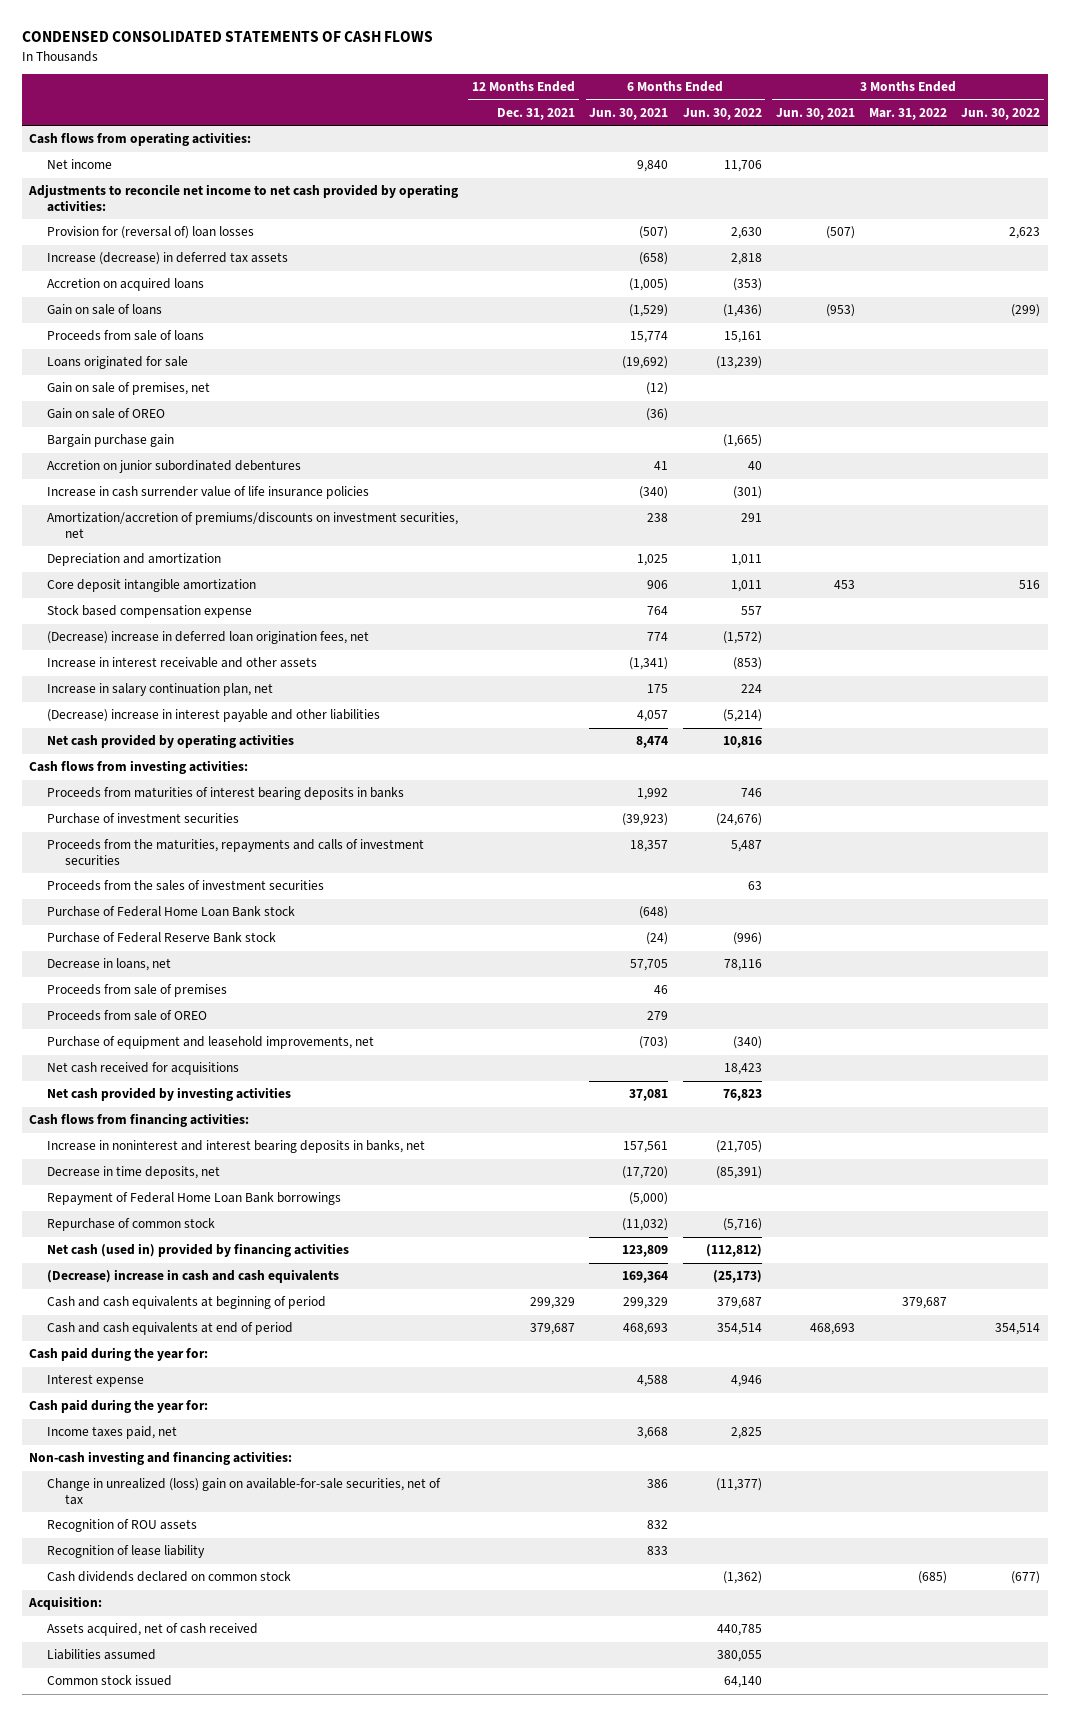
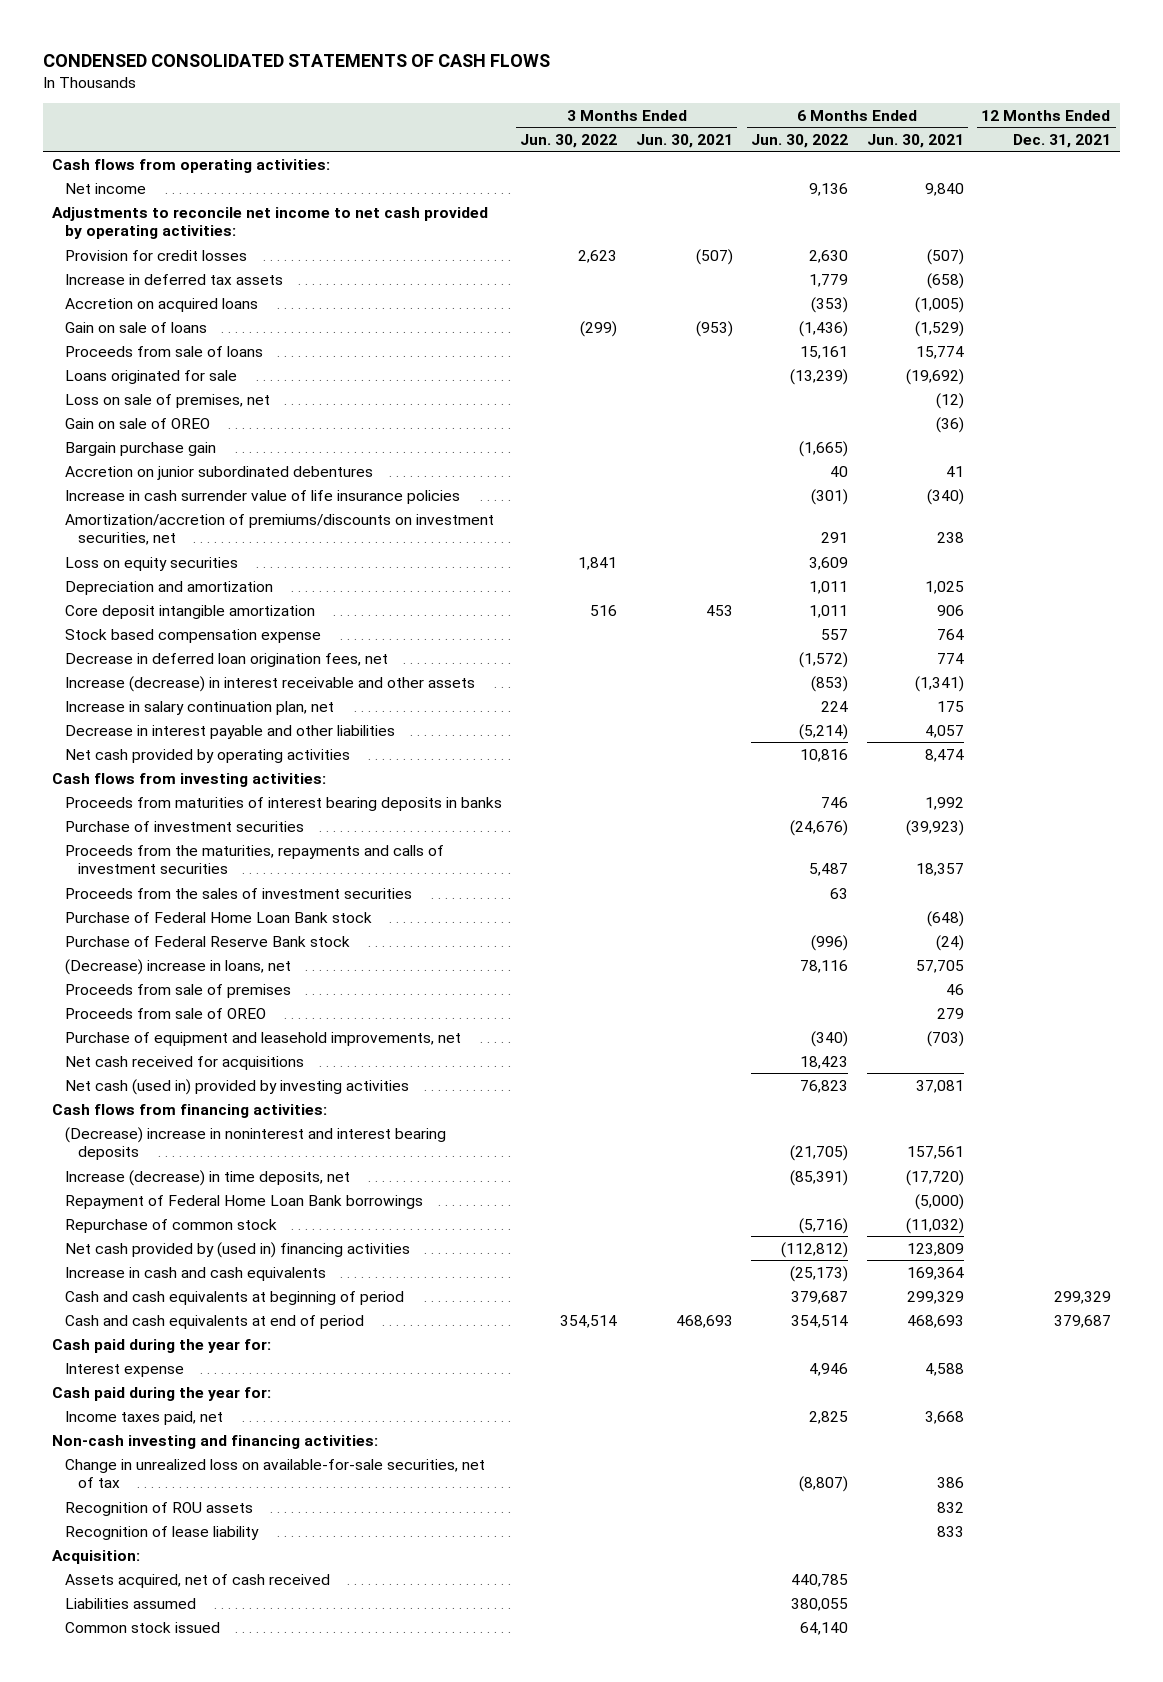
[869,107,948,120] Mar. 31, 2022 -> none
[723,160,762,173] 11,706 -> [809,182,849,196] 9,136
[46,226,254,240] Provision for (reversal of) loan losses -> [64,249,247,261] Provision for credit losses
[46,252,288,266] Increase (decrease) in deferred tax assets -> [64,273,283,285] Increase in deferred tax assets
[730,253,762,266] 2,818 -> [809,273,849,287] 1,779
[46,382,210,396] Gain on sale of premises, net -> [64,393,270,408] Loss on sale of premises, net
none -> [64,556,238,571] Loss on equity securities
[46,631,369,645] (Decrease) increase in deferred loan origination fees, net -> [64,652,388,667] Decrease in deferred loan origination fees, net
[46,657,317,669] Increase in interest receivable and other assets -> [64,675,475,692] Increase (decrease) in interest receivable and other assets
[46,709,380,723] (Decrease) increase in interest payable and other liabilities -> [64,724,395,739] Decrease in interest payable and other liabilities
[46,958,171,972] Decrease in loans, net -> [64,958,291,975] (Decrease) increase in loans, net
[46,1087,291,1102] Net cash provided by investing activities -> [64,1078,409,1095] Net cash (used in) provided by investing activities
[46,1140,425,1154] Increase in noninterest and interest bearing deposits in banks, net -> [64,1126,446,1161] (Decrease) increase in noninterest and interest bearing deposits
[46,1166,220,1180] Decrease in time deposits, net -> [64,1169,350,1186] Increase (decrease) in time deposits, net
[46,1243,349,1258] Net cash (used in) provided by financing activities -> [64,1241,410,1258] Net cash provided by (used in) financing activities
[46,1269,339,1284] (Decrease) increase in cash and cash equivalents -> [64,1266,326,1281] Increase in cash and cash equivalents
[46,1478,441,1505] Change in unrealized (loss) gain on available-for-sale securities, net of tax -> [64,1458,485,1489] Change in unrealized loss on available-for-sale securities, net of tax
[715,1478,762,1492] (11,377) -> [799,1476,849,1493] (8,807)
[46,1571,291,1583] Cash dividends declared on common stock -> none

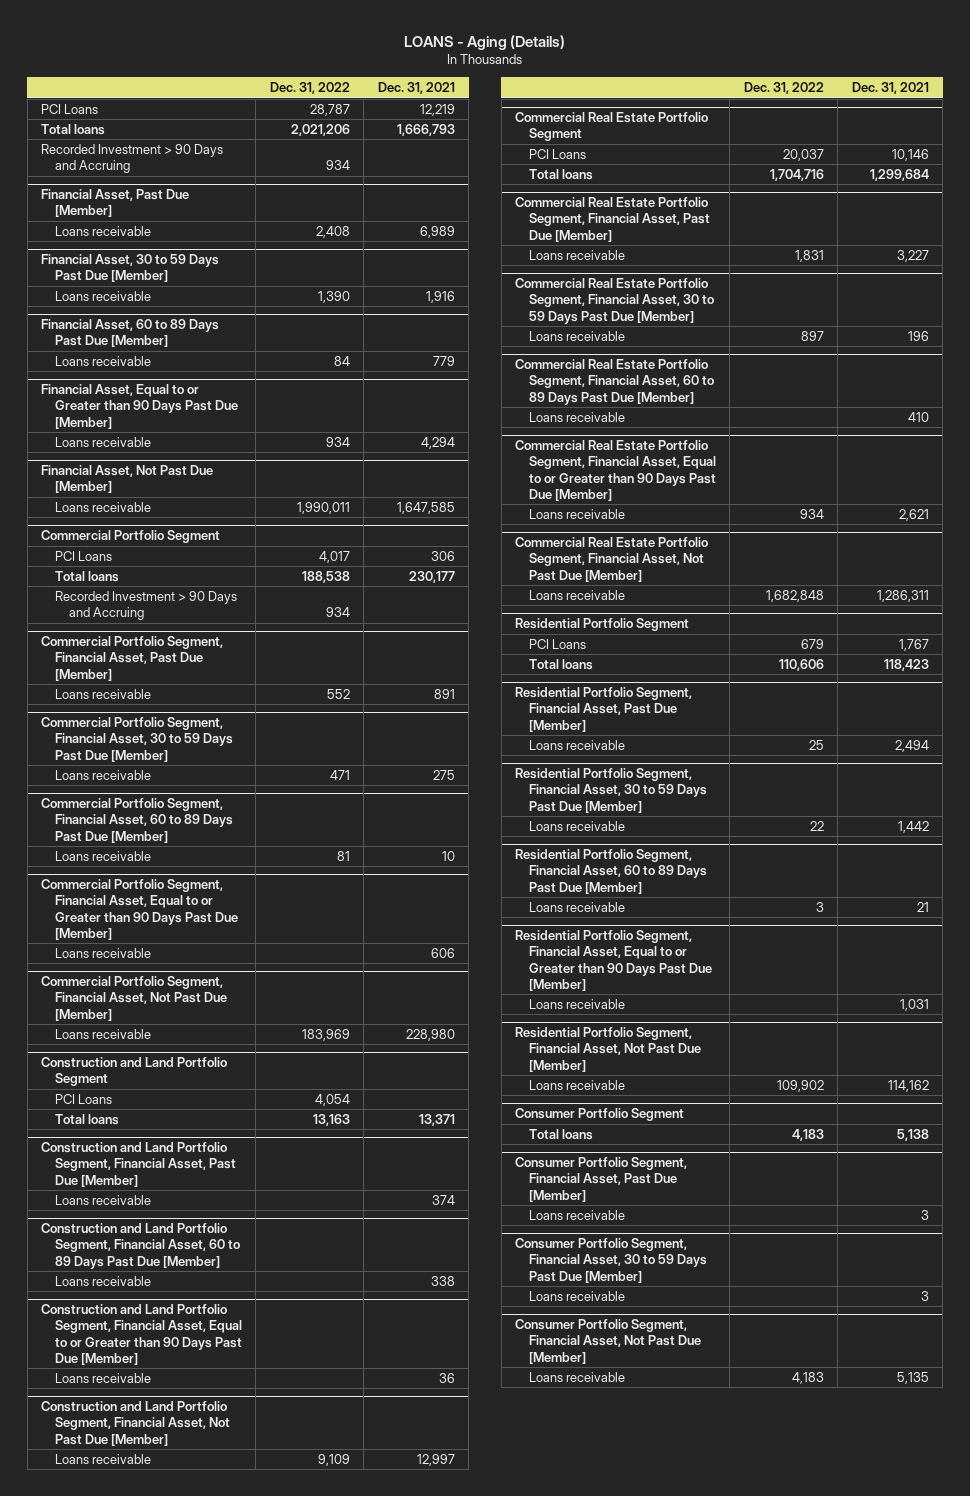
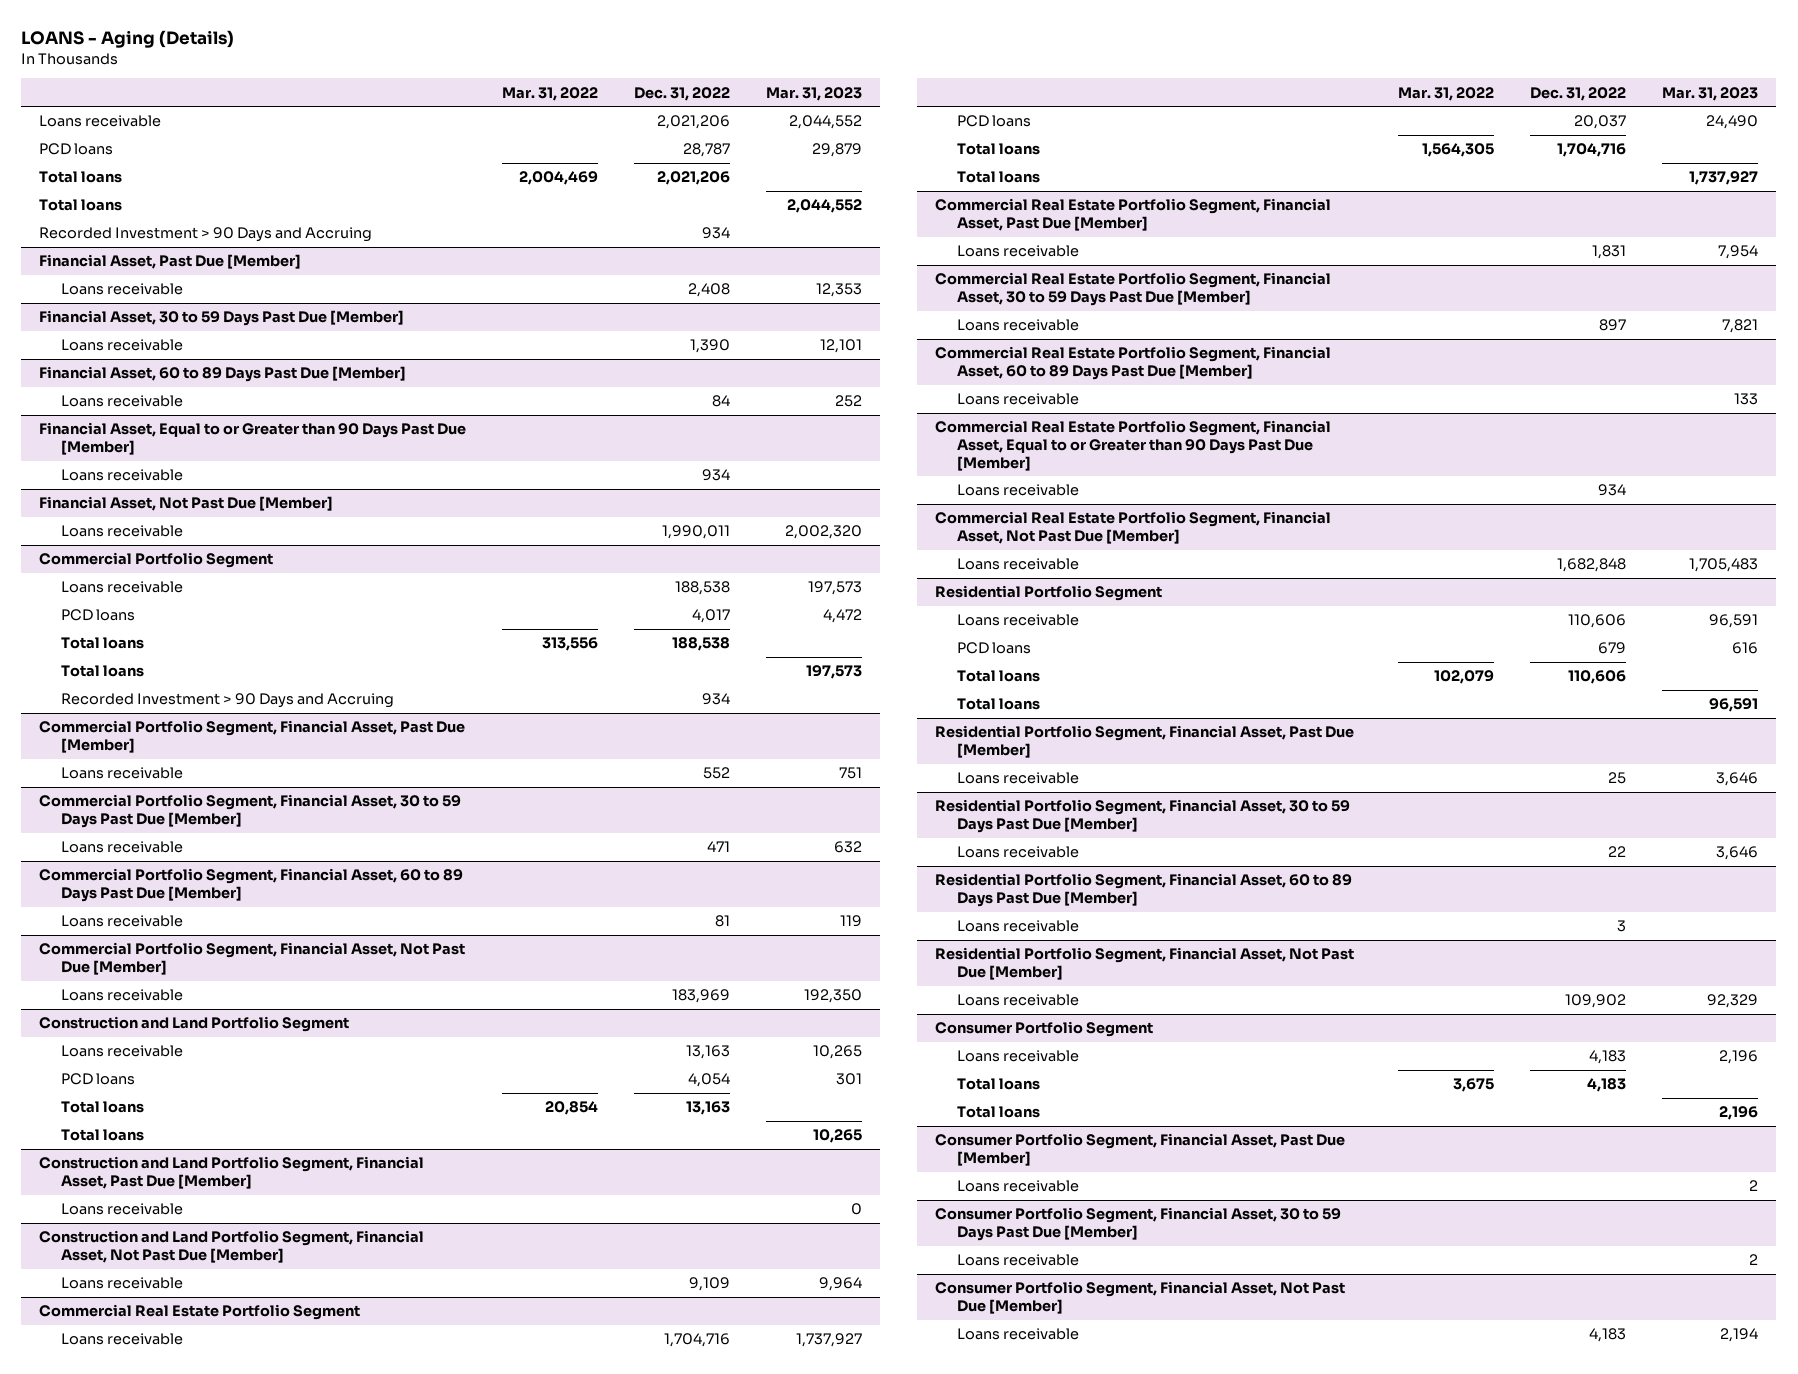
[377,82,455,95] Dec. 31, 2021 -> none
none -> [502,86,599,101] Mar. 31, 2022
none -> [766,86,863,101] Mar. 31, 2023
none -> [39,115,162,128] Loans receivable
[41,103,99,114] PCI Loans -> [39,143,114,156] PCD loans
none -> [39,199,123,212] Total loans
none -> [61,581,184,594] Loans receivable
[54,550,112,561] PCI Loans -> [61,609,136,622] PCD loans
none -> [61,665,145,678] Total loans
[41,879,238,940] Commercial Portfolio Segment, Financial Asset, Equal to or Greater than 90 Days Past Due [Member] -> none
[54,947,151,958] Loans receivable -> none
none -> [61,1045,184,1058] Loans receivable
[54,1093,112,1104] PCI Loans -> [61,1073,136,1086] PCD loans
none -> [61,1129,145,1142] Total loans
[41,1223,240,1269] Construction and Land Portfolio Segment, Financial Asset, 60 to 89 Days Past Due [Member] -> none
[54,1275,151,1286] Loans receivable -> none
[41,1304,242,1365] Construction and Land Portfolio Segment, Financial Asset, Equal to or Greater than 90 Days Past Due [Member] -> none
[54,1372,151,1383] Loans receivable -> none
none -> [61,1333,184,1346] Loans receivable
[528,148,586,159] PCI Loans -> [957,115,1032,128] PCD loans
none -> [957,171,1041,184] Total loans
none -> [957,614,1080,627] Loans receivable
[528,638,586,649] PCI Loans -> [957,642,1032,655] PCD loans
none -> [957,698,1041,711] Total loans
[515,930,712,991] Residential Portfolio Segment, Financial Asset, Equal to or Greater than 90 Days Past Due [Member] -> none
[528,998,625,1009] Loans receivable -> none
none -> [957,1050,1080,1063] Loans receivable
none -> [957,1106,1041,1119] Total loans

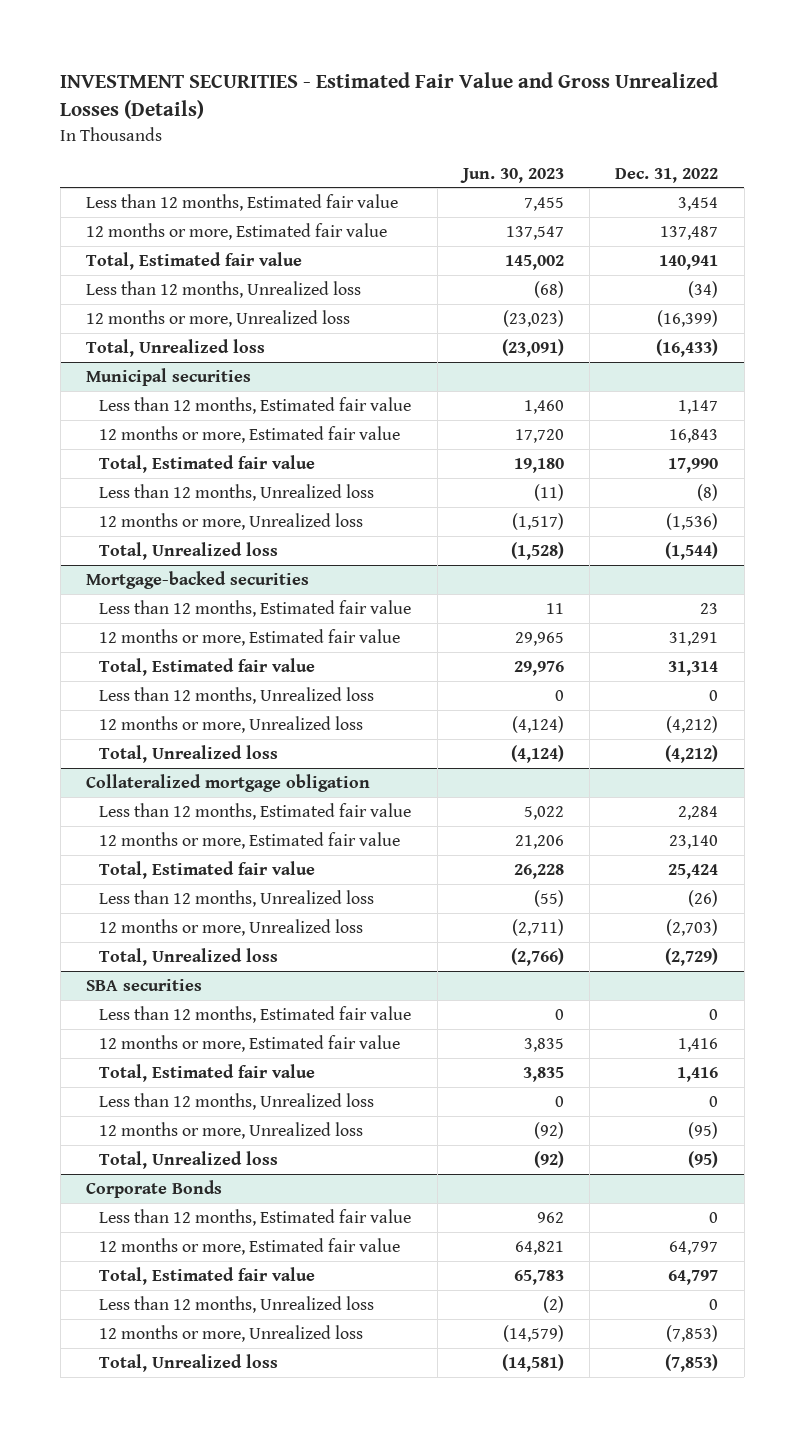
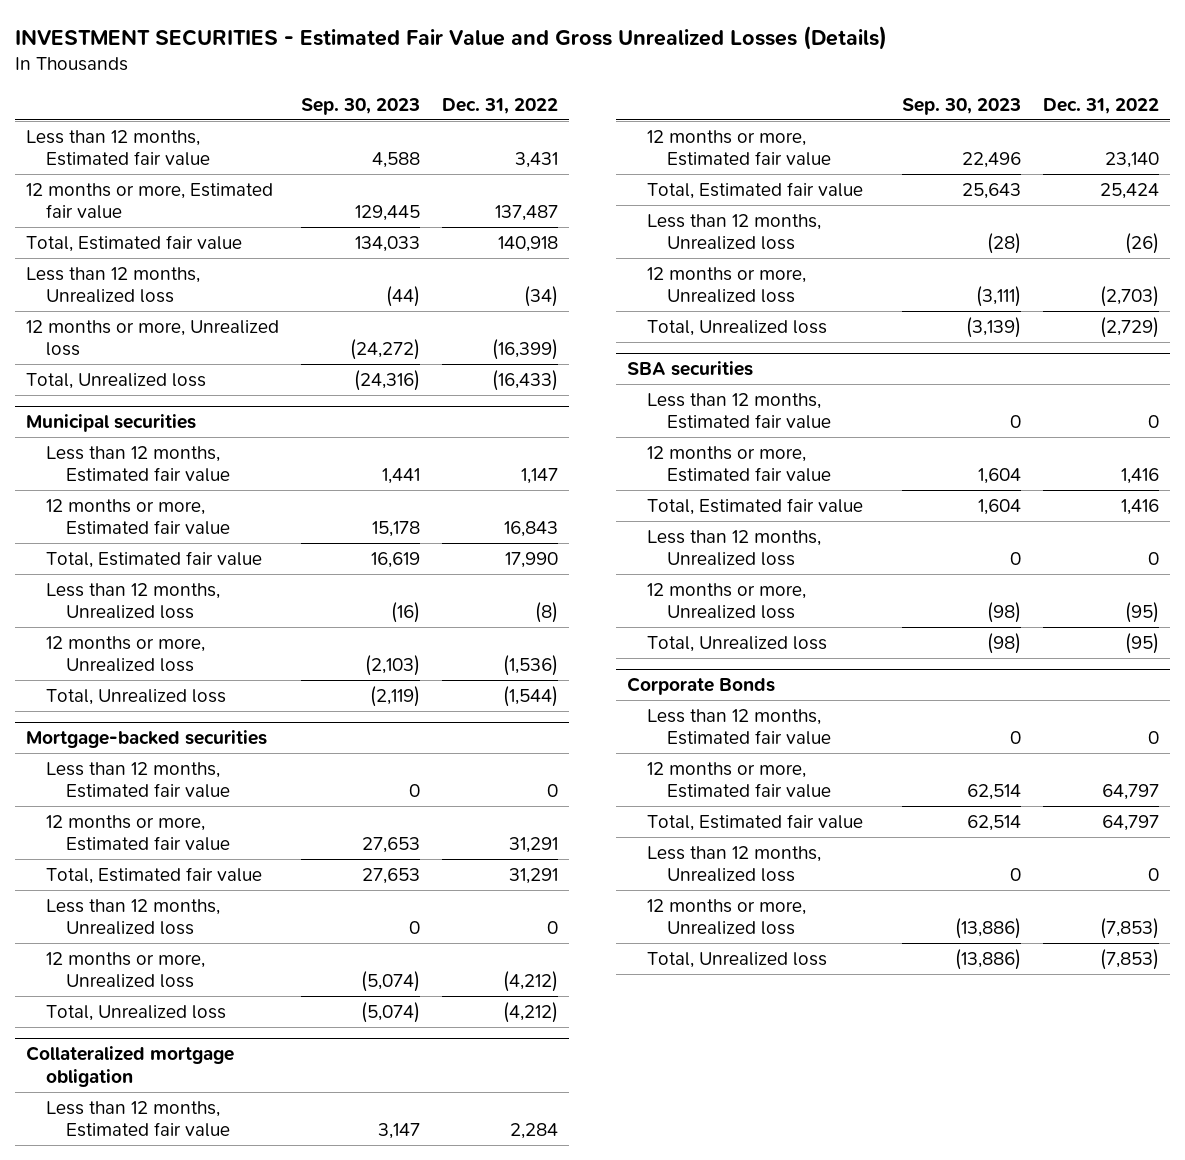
[459,167,564,183] Jun. 30, 2023 -> none
none -> [301,97,421,115] Sep. 30, 2023
[678,196,719,211] 3,454 -> [515,152,559,169] 3,431
[659,254,719,270] 140,941 -> [498,235,559,252] 140,918
[700,602,719,614] 23 -> [547,784,559,798] 0
[668,660,719,676] 31,314 -> [509,867,559,884] 31,291

